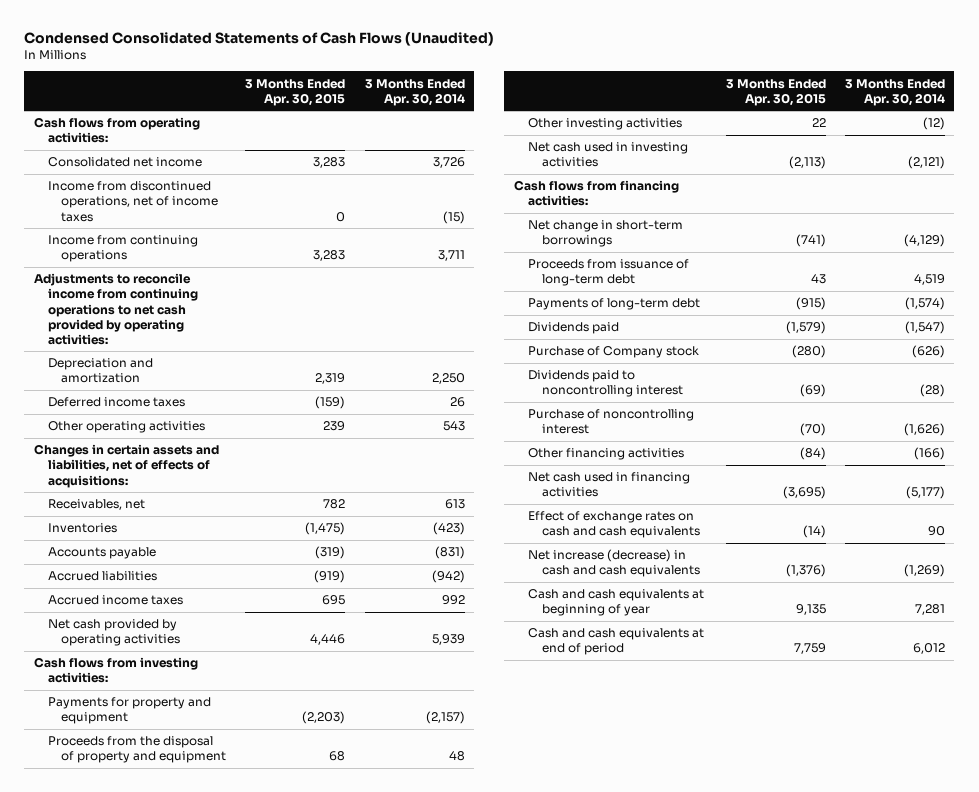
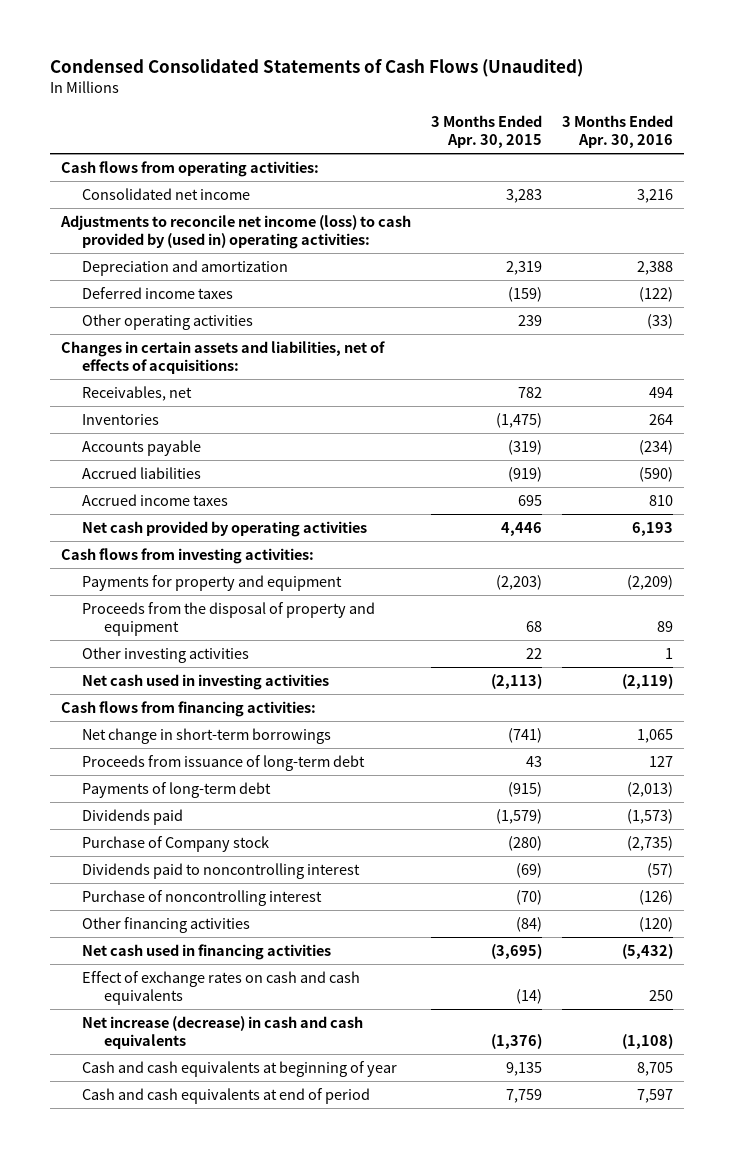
[364,78,465,106] 3 Months Ended Apr. 30, 2014 -> none
none -> [562,114,674,148] 3 Months Ended Apr. 30, 2016
[47,181,219,222] Income from discontinued operations, net of income taxes -> none
[47,235,198,263] Income from continuing operations -> none
[33,273,198,345] Adjustments to reconcile income from continuing operations to net cash provided by operating activities: -> [59,215,411,250] Adjustments to reconcile net income (loss) to cash provided by (used in) operating activities:

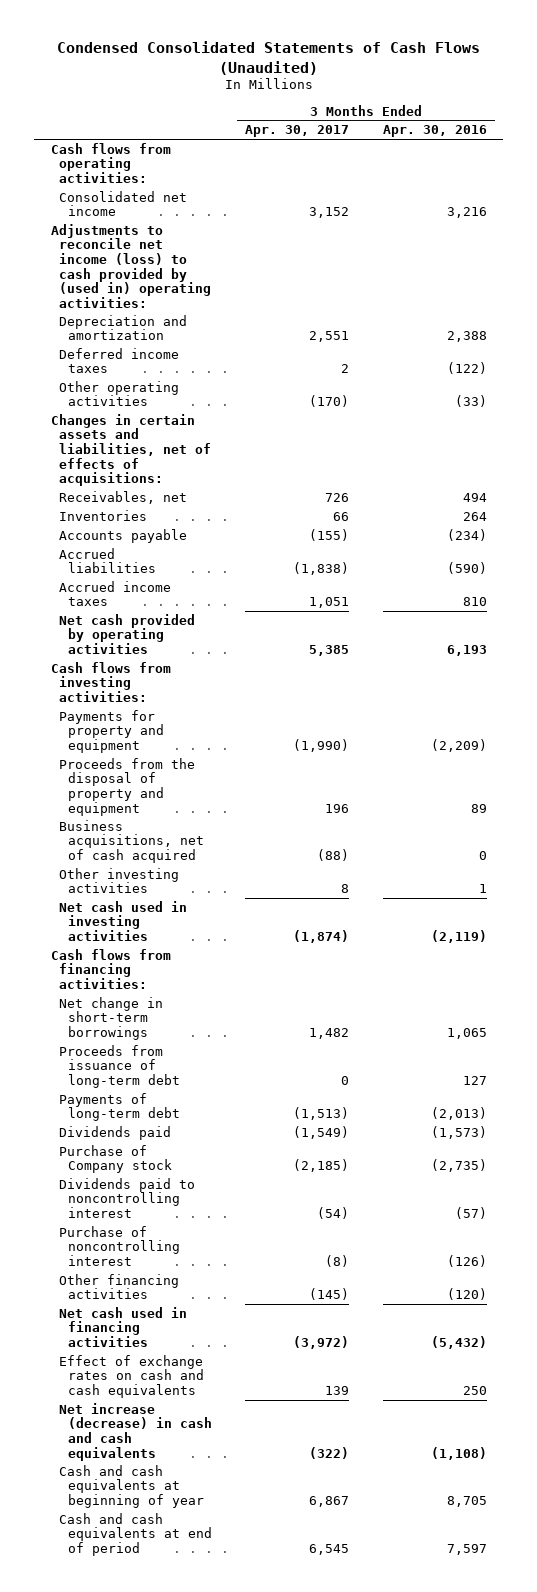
[430,114,542,148] 3 Months Ended Apr. 30, 2015 -> none
none -> [245,125,350,138] Apr. 30, 2017
none -> [59,819,205,864] Business acquisitions, net of cash acquired

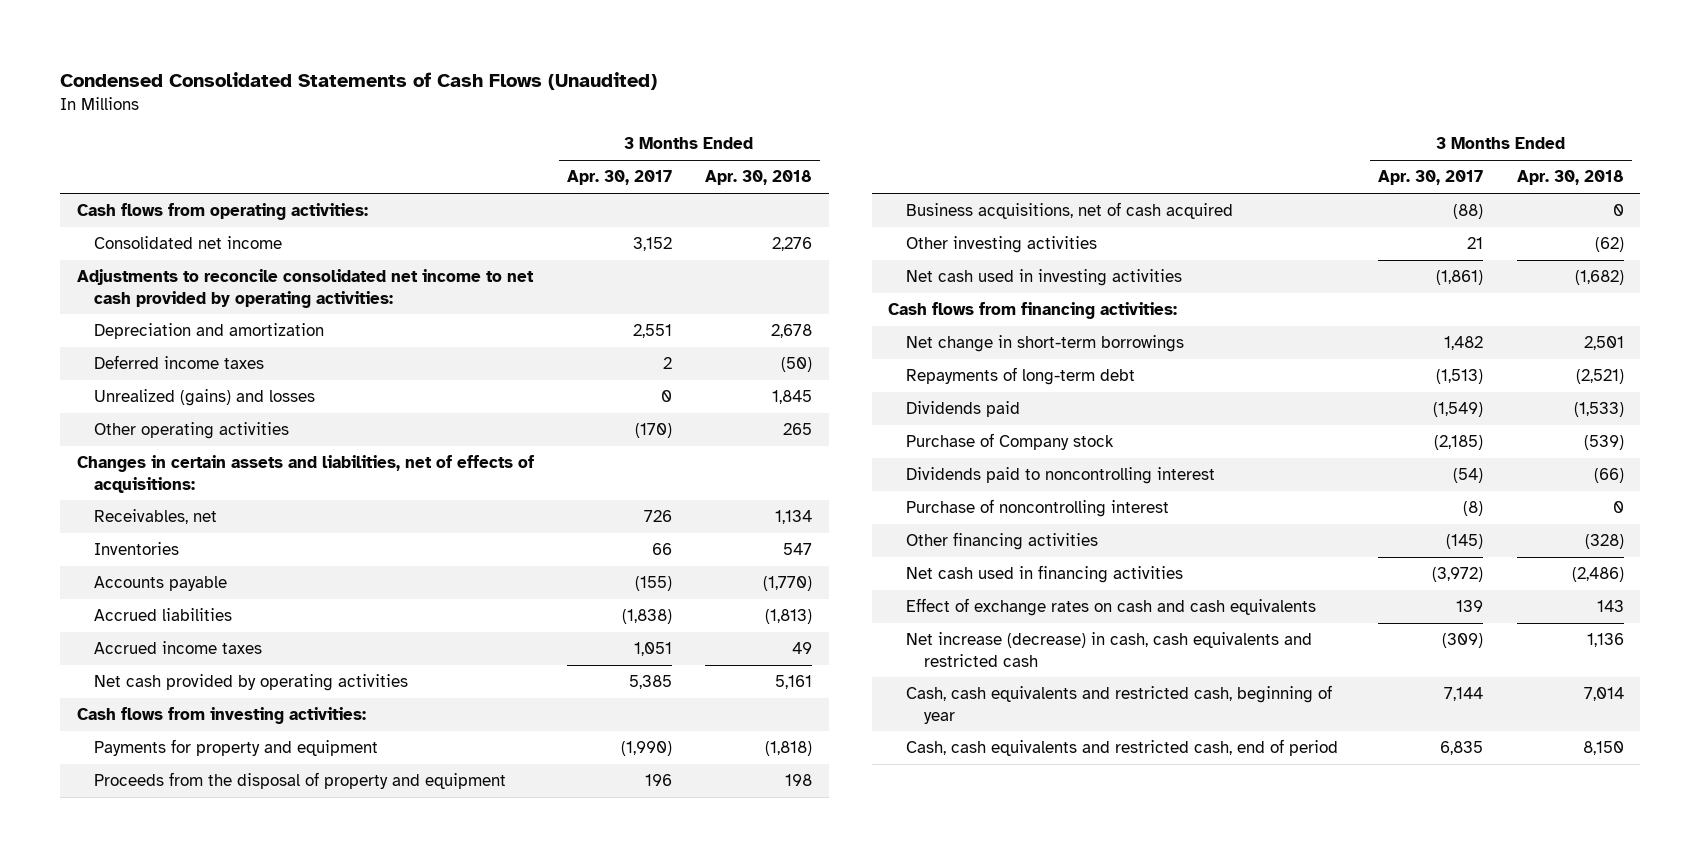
[382,125,487,138] Apr. 30, 2016 -> none
none -> [705,170,813,186] Apr. 30, 2018
[50,223,212,308] Adjustments to reconcile net income (loss) to cash provided by (used in) operating activities: -> [76,269,534,308] Adjustments to reconcile consolidated net income to net cash provided by operating activities:
none -> [94,389,316,407] Unrealized (gains) and losses
[341,884,350,894] 8 -> [1467,237,1484,250] 21
[293,930,350,944] (1,874) -> [1436,270,1484,286] (1,861)
[59,1044,181,1089] Proceeds from issuance of long-term debt -> none
[59,1092,181,1122] Payments of long-term debt -> [905,367,1135,386] Repayments of long-term debt
[59,1402,213,1461] Net increase (decrease) in cash and cash equivalents -> [905,632,1312,667] Net increase (decrease) in cash, cash equivalents and restricted cash
[309,1446,350,1459] (322) -> [1442,633,1484,649] (309)
[59,1464,205,1509] Cash and cash equivalents at beginning of year -> [905,685,1332,724] Cash, cash equivalents and restricted cash, beginning of year
[309,1496,350,1508] 6,867 -> [1444,687,1484,702] 7,144
[59,1512,213,1557] Cash and cash equivalents at end of period -> [905,739,1338,757] Cash, cash equivalents and restricted cash, end of period
[309,1544,350,1556] 6,545 -> [1440,741,1484,756] 6,835

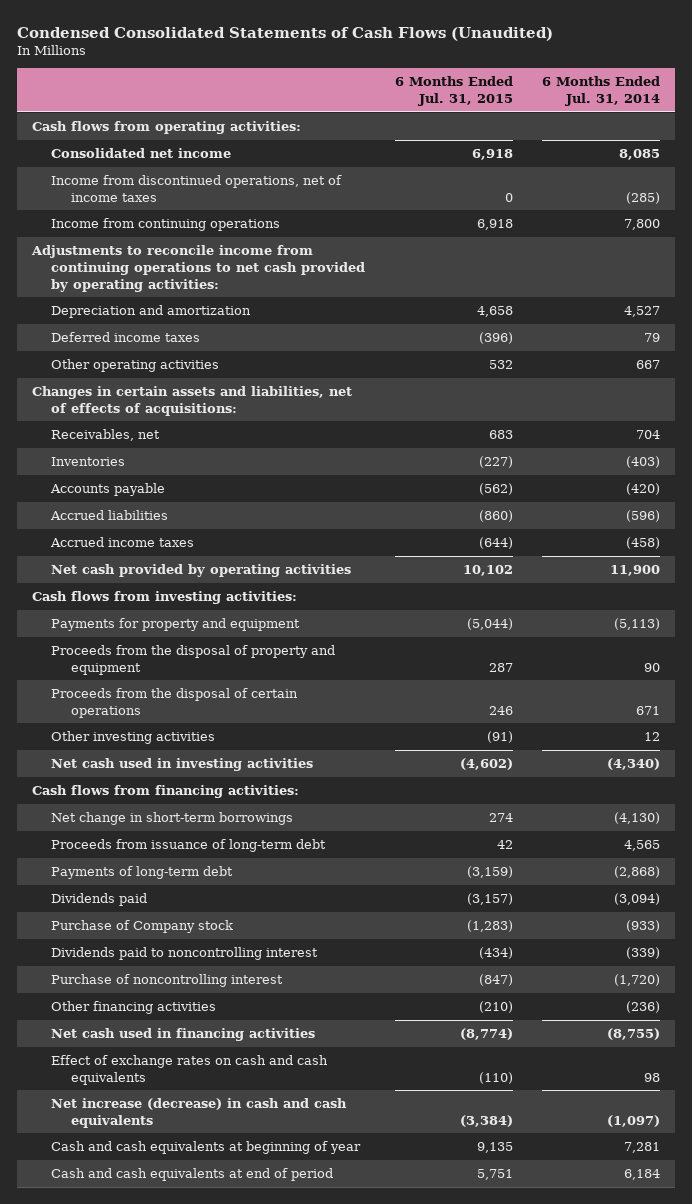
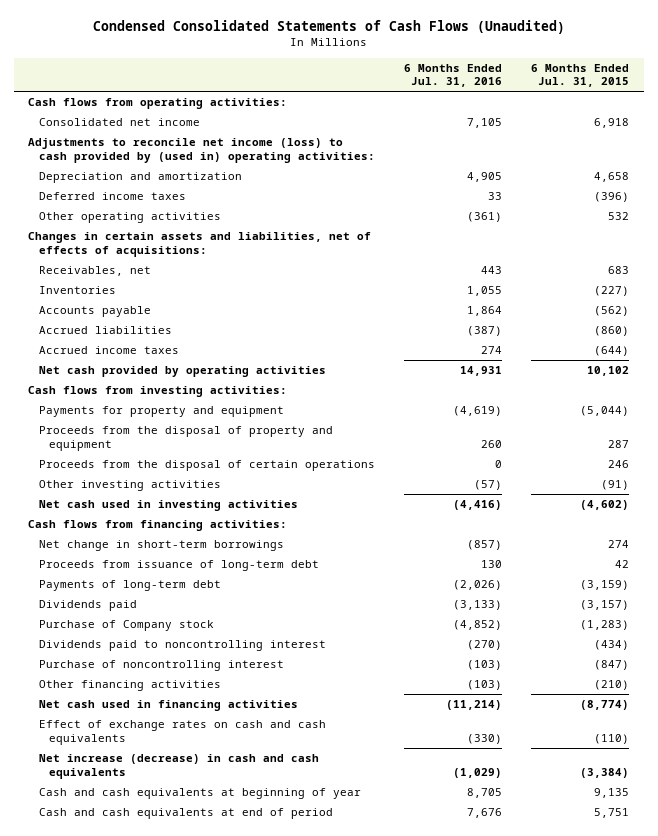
[541,76,660,107] 6 Months Ended Jul. 31, 2014 -> none
none -> [404,63,503,88] 6 Months Ended Jul. 31, 2016
[51,175,343,202] Income from discontinued operations, net of income taxes -> none
[51,218,281,232] Income from continuing operations -> none
[31,245,366,292] Adjustments to reconcile income from continuing operations to net cash provided by operating activities: -> [28,138,375,163] Adjustments to reconcile net income (loss) to cash provided by (used in) operating activities:

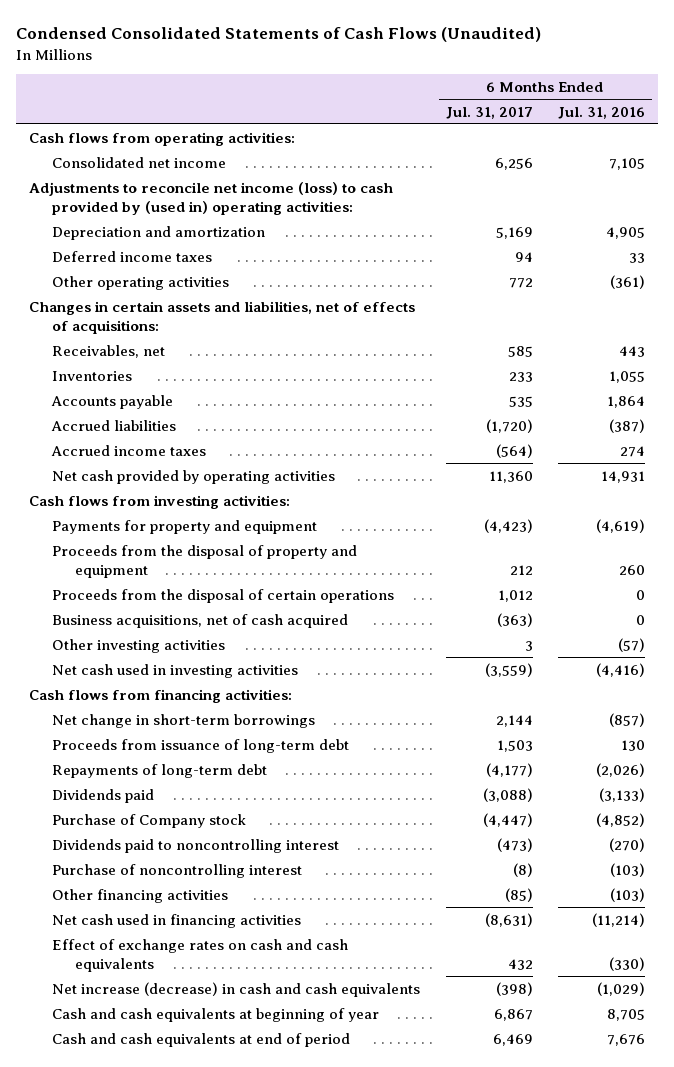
[531,63,630,88] 6 Months Ended Jul. 31, 2015 -> none
none -> [445,106,533,119] Jul. 31, 2017
none -> [51,613,348,628] Business acquisitions, net of cash acquired
[38,580,221,592] Payments of long-term debt -> [51,763,267,778] Repayments of long-term debt

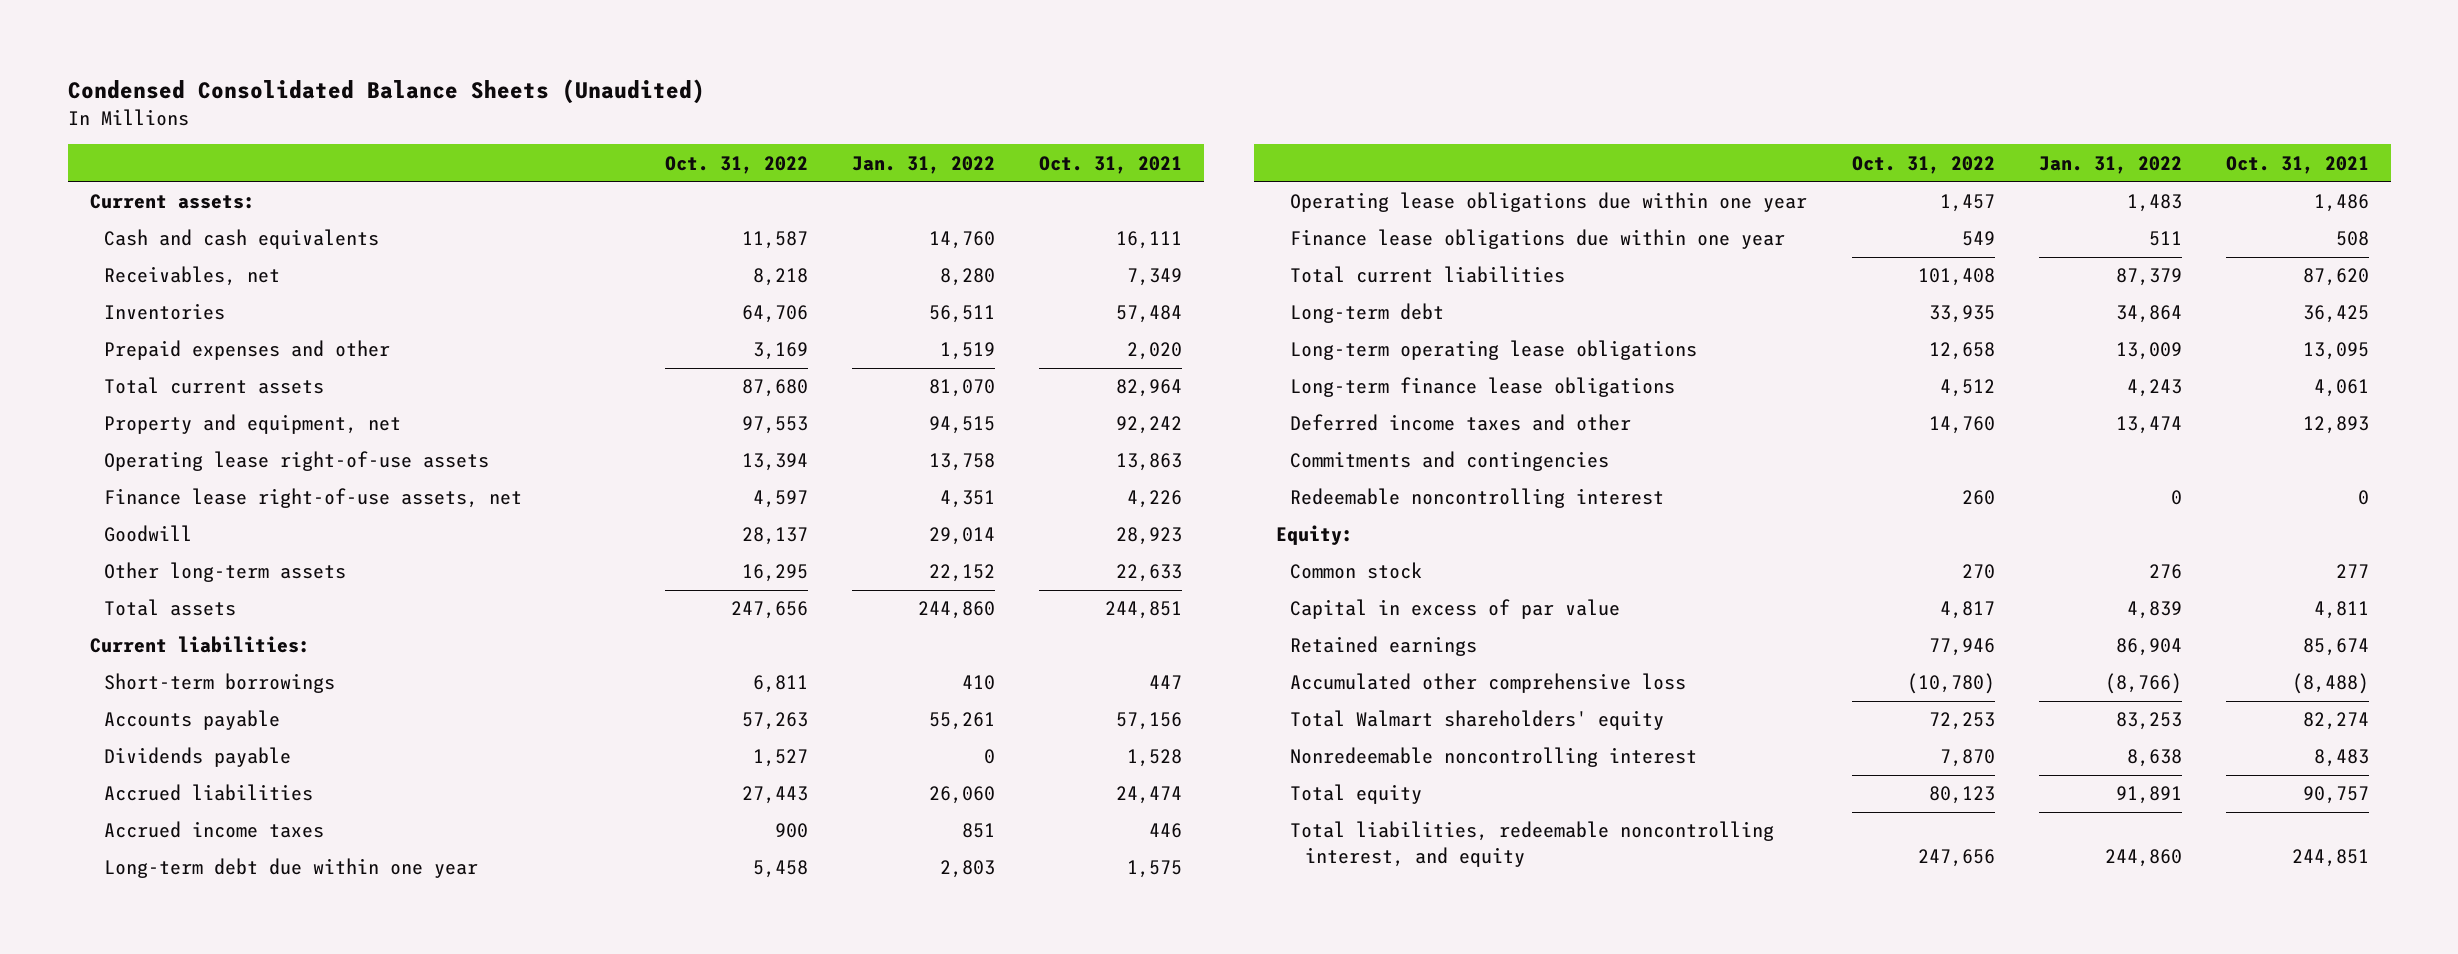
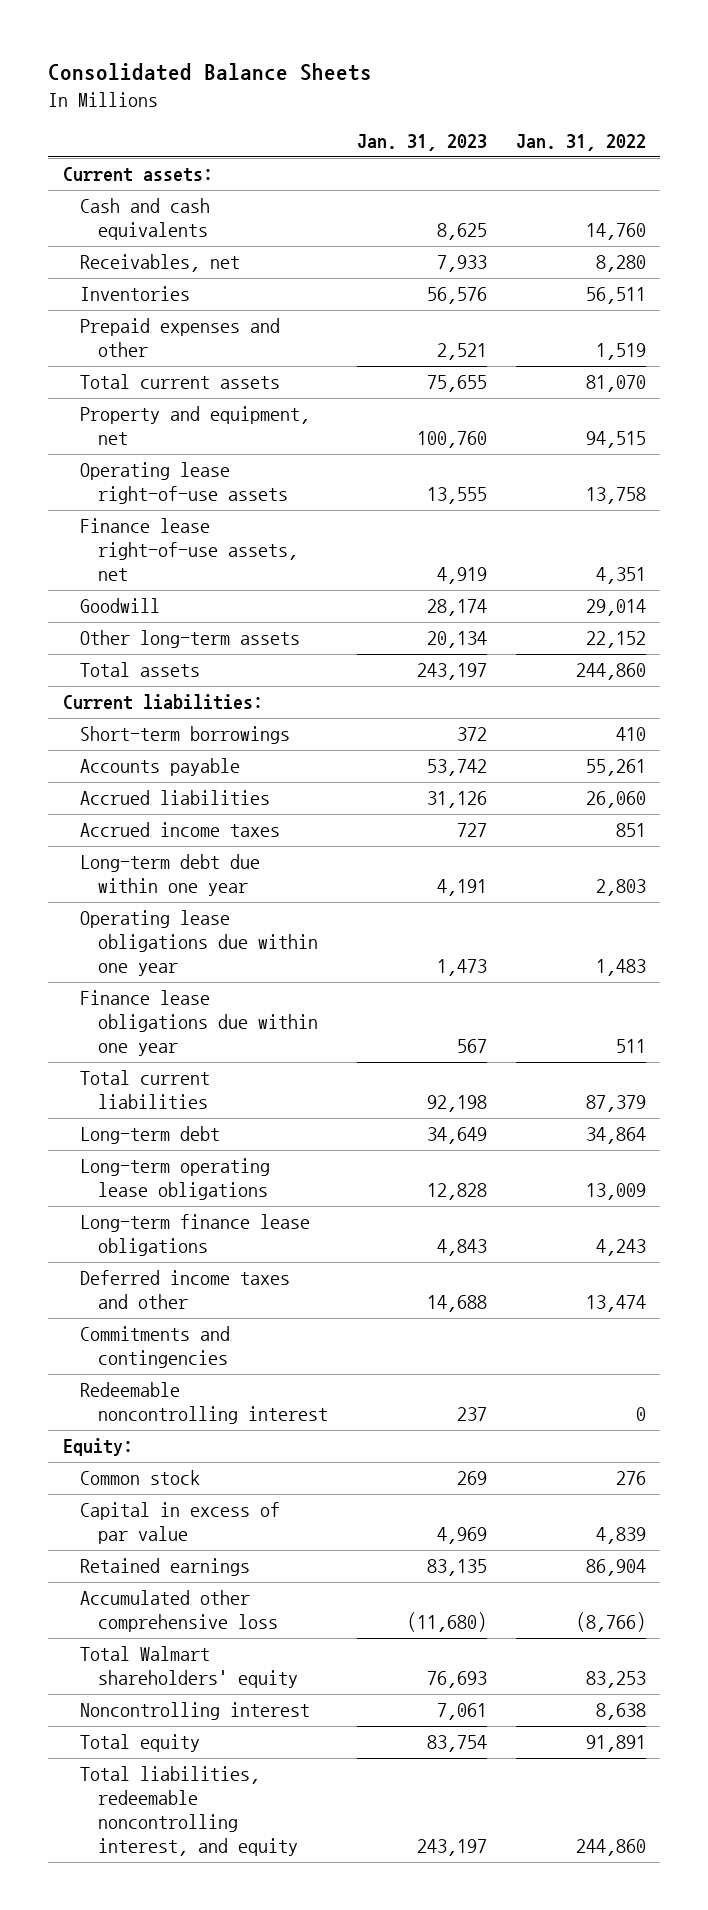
[67,79,705,105] Condensed Consolidated Balance Sheets (Unaudited) -> [48,62,373,81] Consolidated Balance Sheets
[665,155,809,174] Oct. 31, 2022 -> none
[1039,155,1183,174] Oct. 31, 2021 -> none
none -> [356,134,487,152] Jan. 31, 2023
[104,747,292,768] Dividends payable -> none
[1290,747,1698,768] Nonredeemable noncontrolling interest -> [80,1702,311,1721] Noncontrolling interest

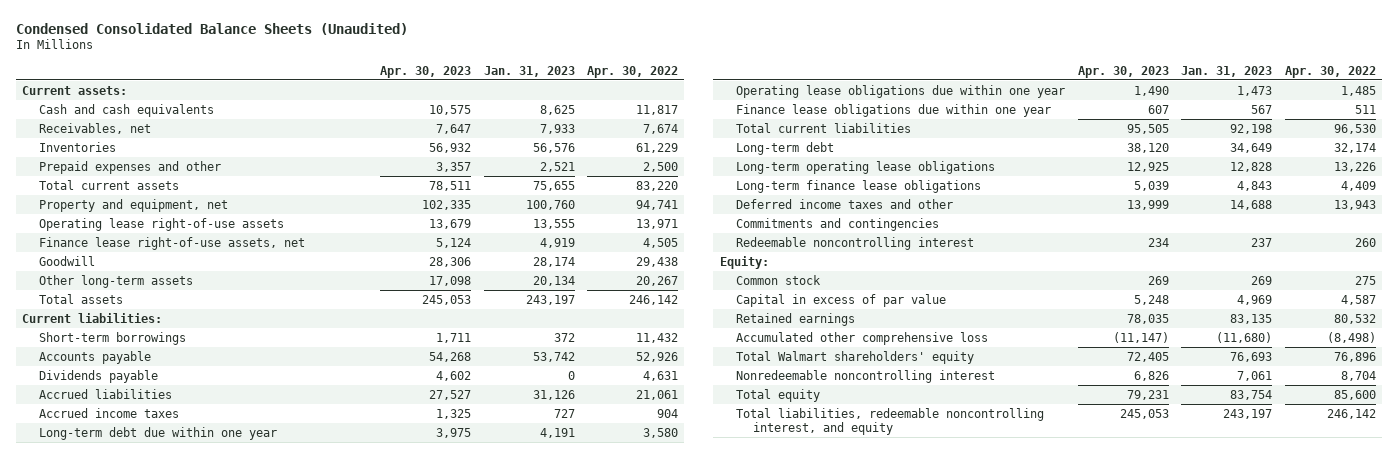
[48,62,373,81] Consolidated Balance Sheets -> [15,22,408,35] Condensed Consolidated Balance Sheets (Unaudited)
[515,134,646,152] Jan. 31, 2022 -> none
none -> [380,65,472,78] Apr. 30, 2023
none -> [587,65,679,78] Apr. 30, 2022
none -> [38,369,158,383] Dividends payable
[80,1702,311,1721] Noncontrolling interest -> [736,369,996,383] Nonredeemable noncontrolling interest

